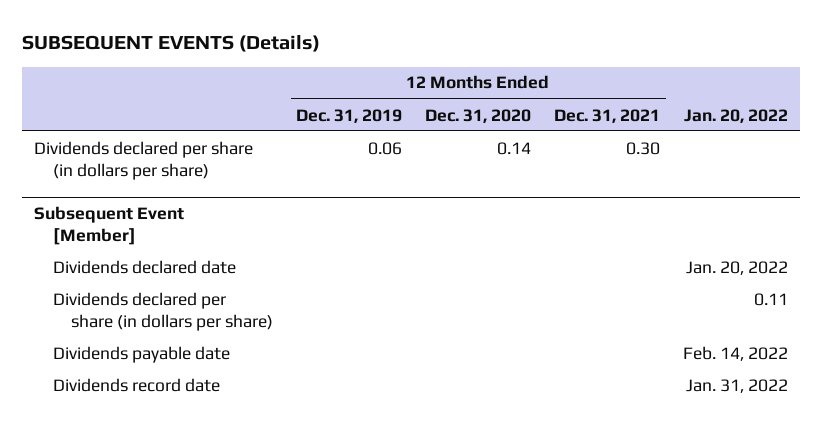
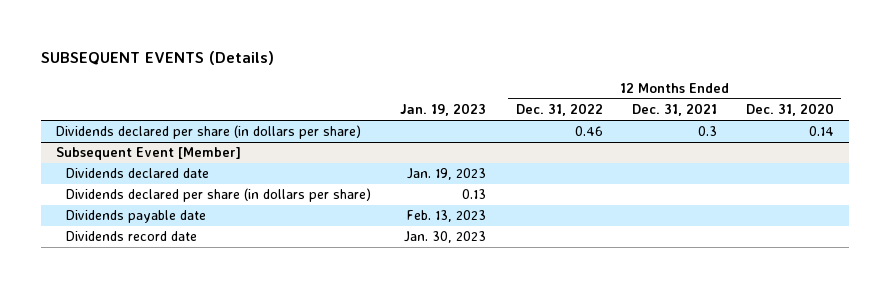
[296,108,403,123] Dec. 31, 2019 -> none
[684,108,789,123] Jan. 20, 2022 -> none
none -> [400,103,487,117] Jan. 19, 2023
none -> [515,103,603,117] Dec. 31, 2022
[626,141,661,155] 0.30 -> [697,126,717,137] 0.3

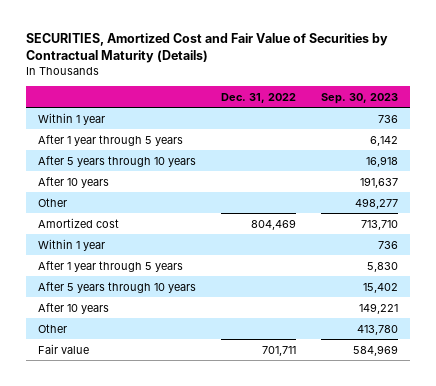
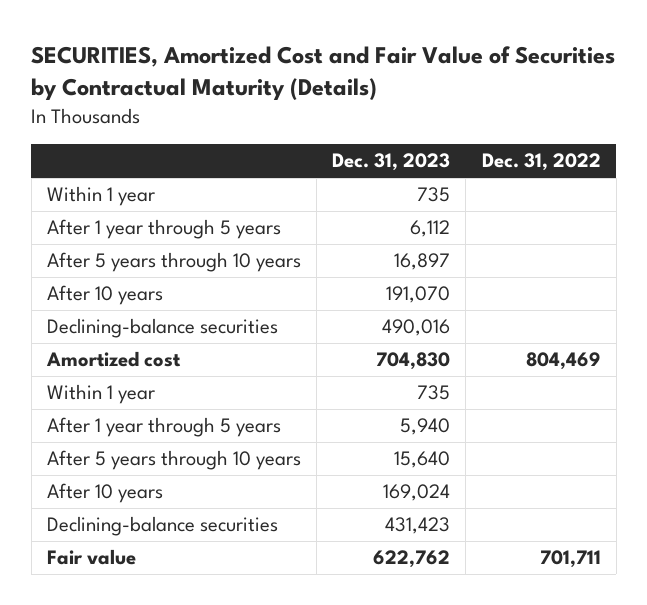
[320,92,398,104] Sep. 30, 2023 -> none
none -> [332,153,451,172] Dec. 31, 2023
[38,197,68,207] Other -> [46,318,278,339] Declining-balance securities
[38,323,68,333] Other -> [46,516,278,537] Declining-balance securities

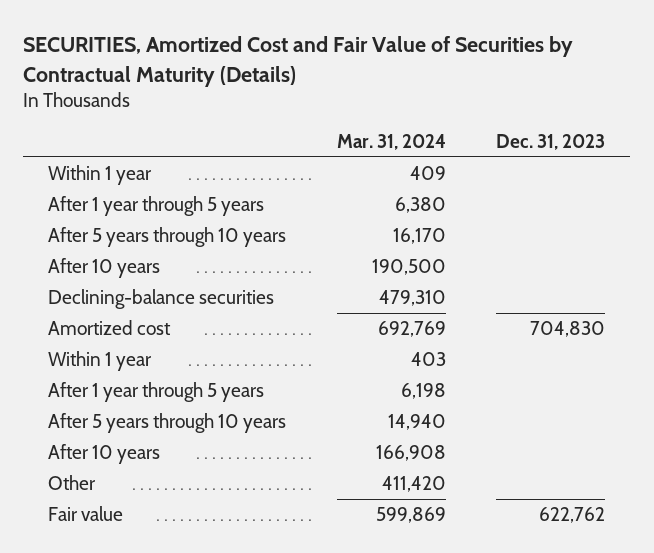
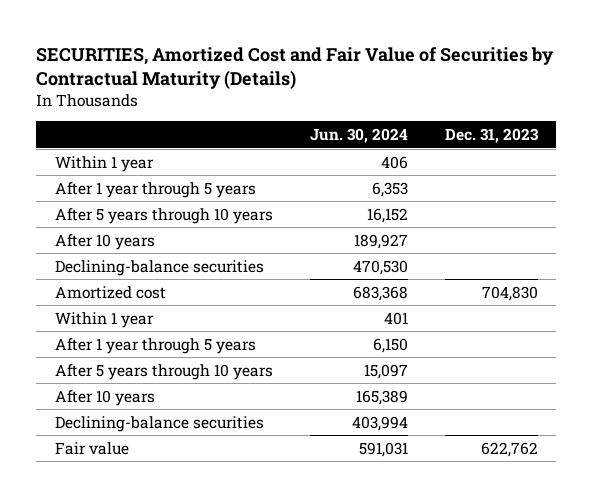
[336,133,446,150] Mar. 31, 2024 -> none
none -> [309,128,408,144] Jun. 30, 2024
[48,475,97,491] Other -> [54,415,264,432] Declining-balance securities

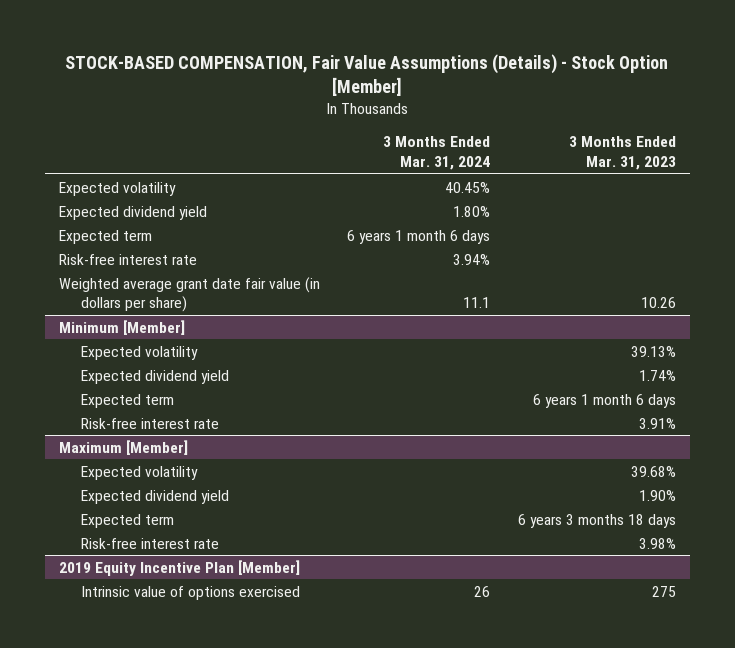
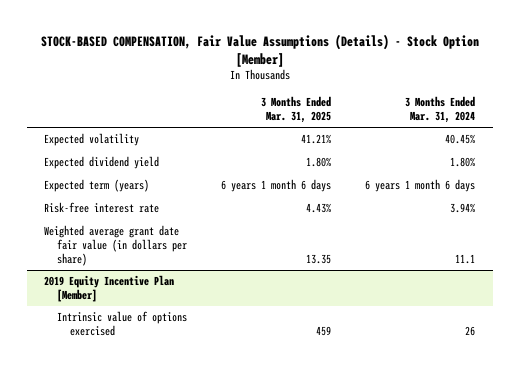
[569,136,677,170] 3 Months Ended Mar. 31, 2023 -> none
none -> [261,96,332,124] 3 Months Ended Mar. 31, 2025
[58,229,152,244] Expected term -> [44,179,150,193] Expected term (years)
[58,319,185,335] Minimum [Member] -> none
[81,345,199,360] Expected volatility -> none
[81,369,230,384] Expected dividend yield -> none
[81,393,175,408] Expected term -> none
[81,417,220,429] Risk-free interest rate -> none
[58,439,188,455] Maximum [Member] -> none
[81,465,199,480] Expected volatility -> none
[81,489,230,504] Expected dividend yield -> none
[81,513,175,528] Expected term -> none
[81,537,220,549] Risk-free interest rate -> none

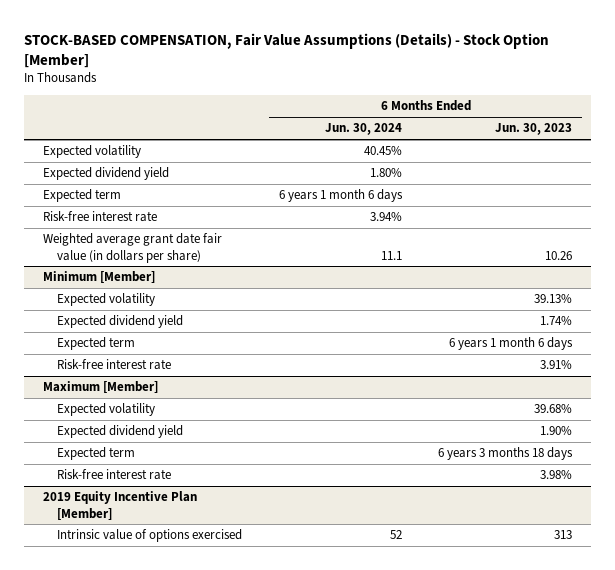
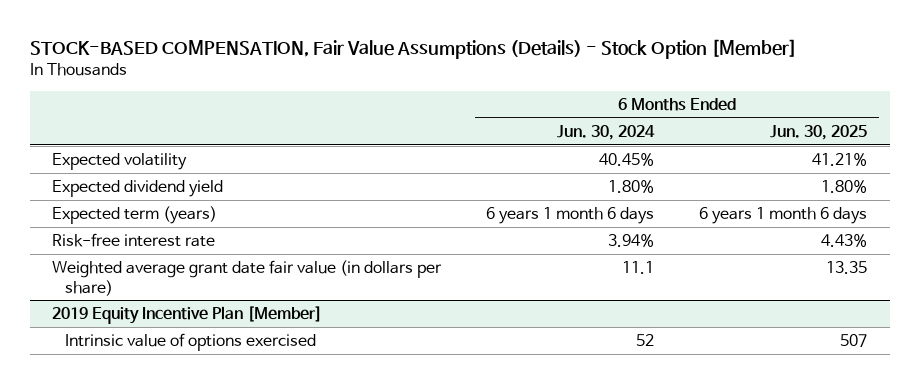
[495,123,573,136] Jun. 30, 2023 -> none
none -> [770,124,868,140] Jun. 30, 2025
[42,189,121,203] Expected term -> [52,206,218,225] Expected term (years)
[42,271,155,284] Minimum [Member] -> none
[56,293,155,307] Expected volatility -> none
[56,315,183,329] Expected dividend yield -> none
[56,337,135,351] Expected term -> none
[56,359,171,371] Risk-free interest rate -> none
[42,381,158,394] Maximum [Member] -> none
[56,403,155,417] Expected volatility -> none
[56,425,183,439] Expected dividend yield -> none
[56,447,135,461] Expected term -> none
[56,469,171,481] Risk-free interest rate -> none

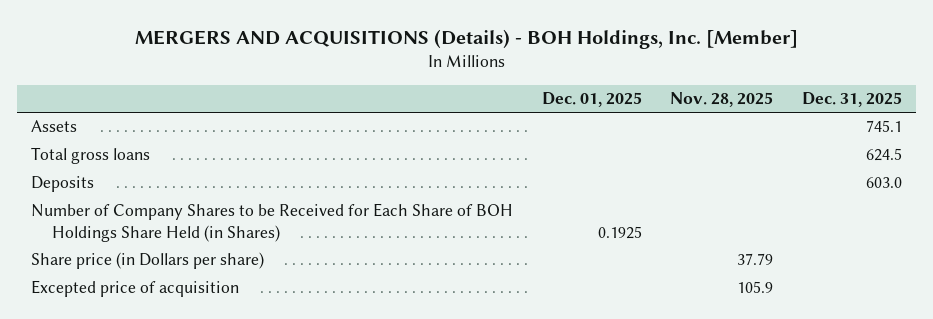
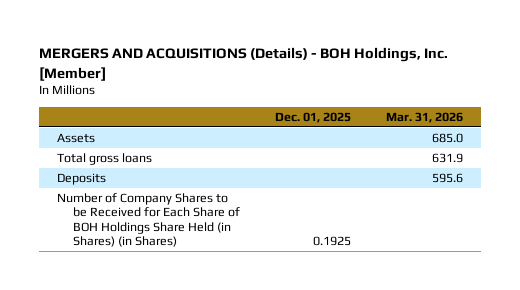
[670,92,774,108] Nov. 28, 2025 -> none
[801,92,902,108] Dec. 31, 2025 -> none
none -> [386,111,464,123] Mar. 31, 2026
[31,252,265,270] Share price (in Dollars per share) -> none
[31,280,240,298] Excepted price of acquisition -> none
[31,203,514,242] Number of Company Shares to be Received for Each Share of BOH Holdings Share Held (in Shares) -> [56,192,241,248] Number of Company Shares to be Received for Each Share of BOH Holdings Share Held (in Shares) (in Shares)

